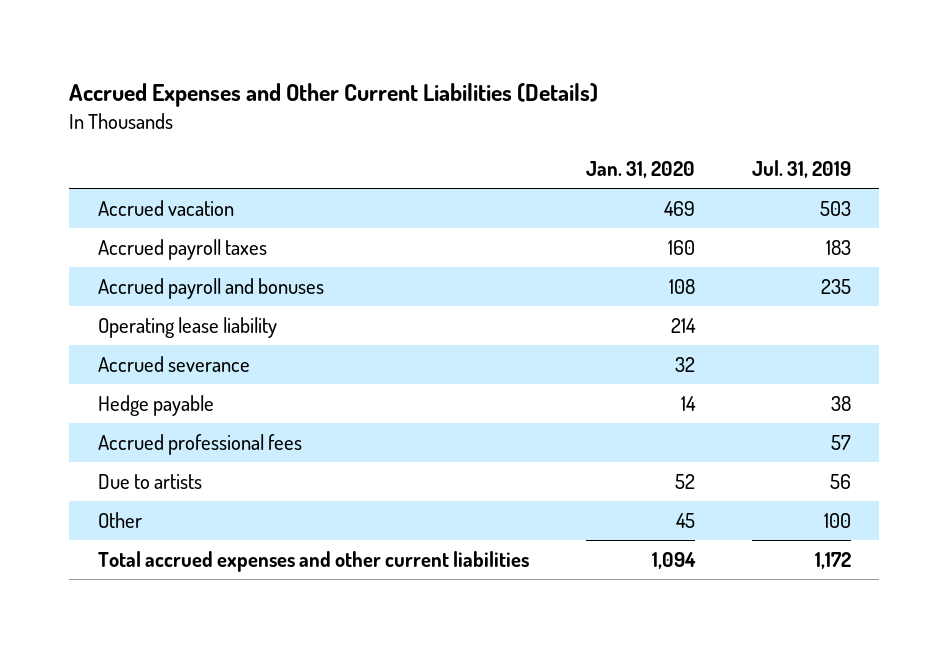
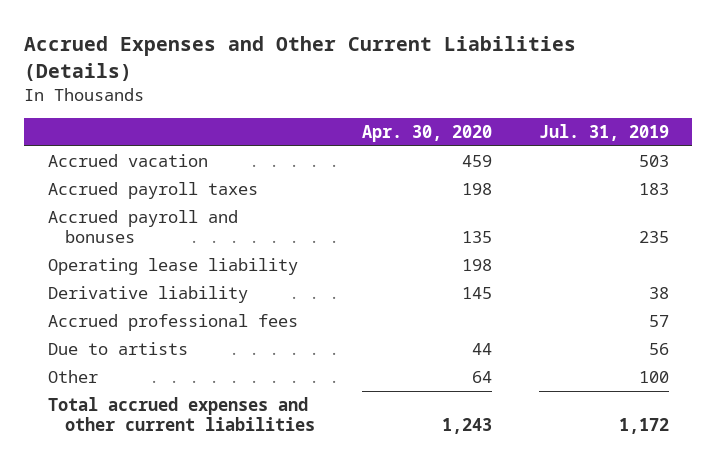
[585,160,695,178] Jan. 31, 2020 -> none
none -> [362,124,493,142] Apr. 30, 2020
[97,356,250,373] Accrued severance -> none
[97,395,214,417] Hedge payable -> none
none -> [47,286,248,304] Derivative liability

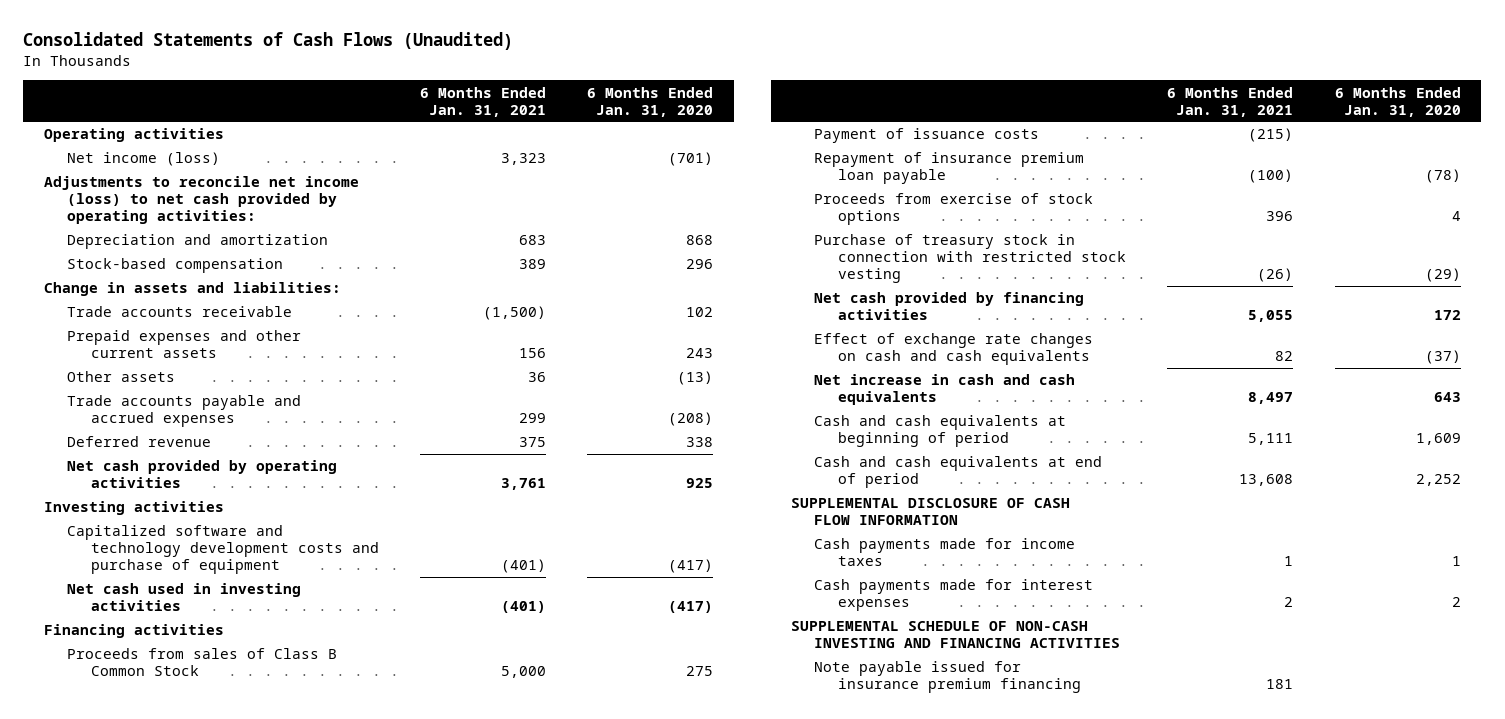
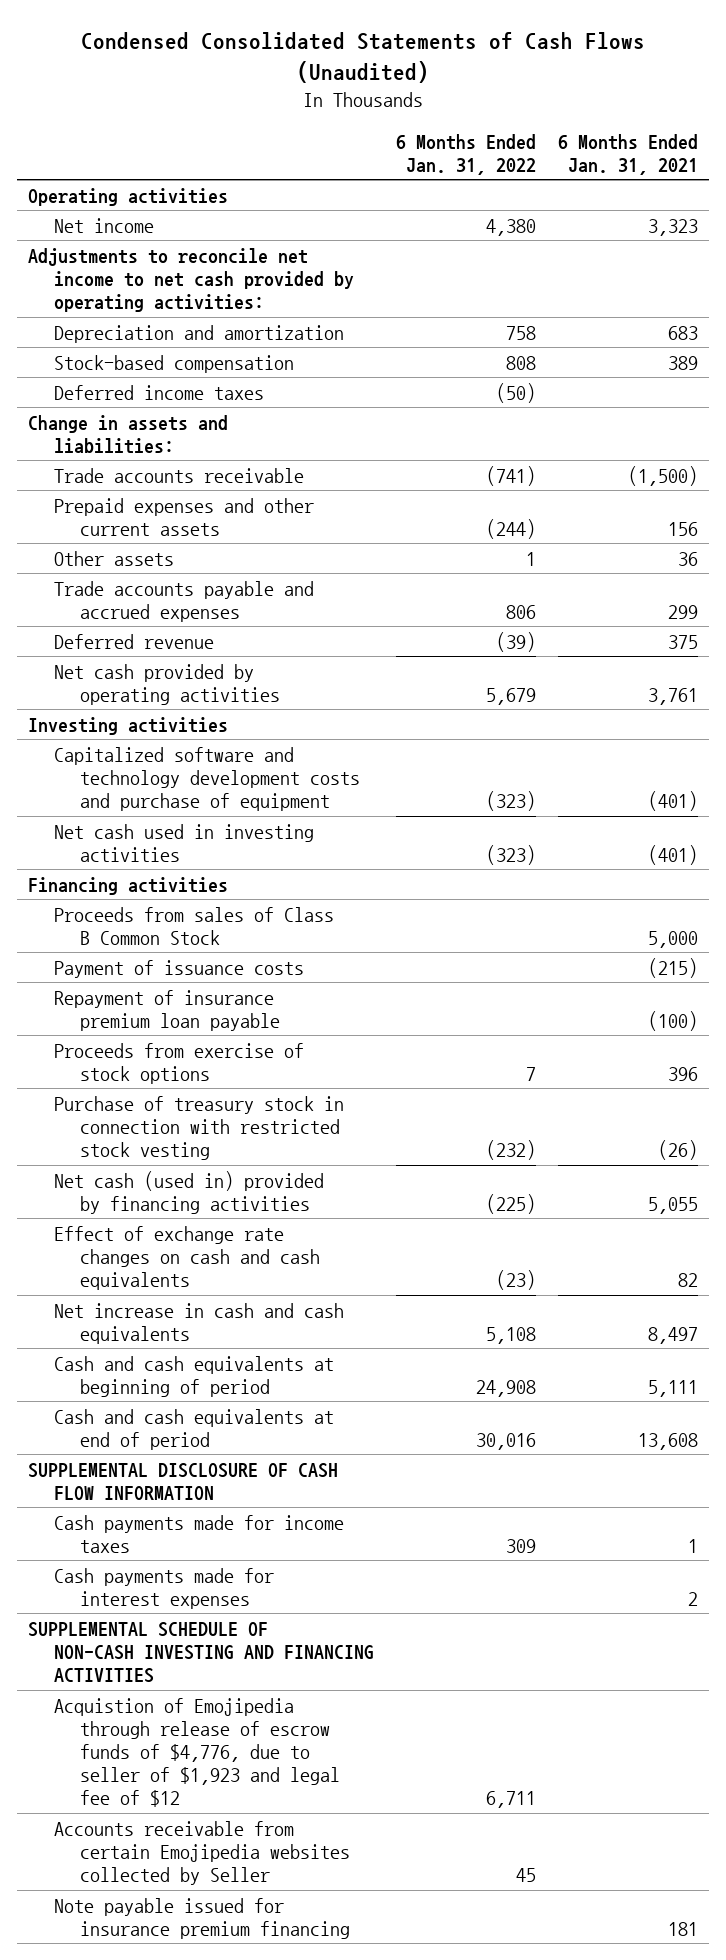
[23,32,514,51] Consolidated Statements of Cash Flows (Unaudited) -> [81,32,646,84] Condensed Consolidated Statements of Cash Flows (Unaudited)
[587,86,714,117] 6 Months Ended Jan. 31, 2020 -> none
none -> [396,133,537,175] 6 Months Ended Jan. 31, 2022
[67,152,221,167] Net income (loss) -> [54,217,155,233] Net income
[44,176,360,225] Adjustments to reconcile net income (loss) to net cash provided by operating activities: -> [28,247,355,312] Adjustments to reconcile net income to net cash provided by operating activities:
none -> [54,384,265,400] Deferred income taxes
[814,292,1085,321] Net cash provided by financing activities -> [54,1170,325,1214] Net cash (used in) provided by financing activities
none -> [54,1697,341,1808] Acquistion of Emojipedia through release of escrow funds of $4,776, due to seller of $1,923 and legal fee of $12
none -> [54,1820,351,1885] Accounts receivable from certain Emojipedia websites collected by Seller

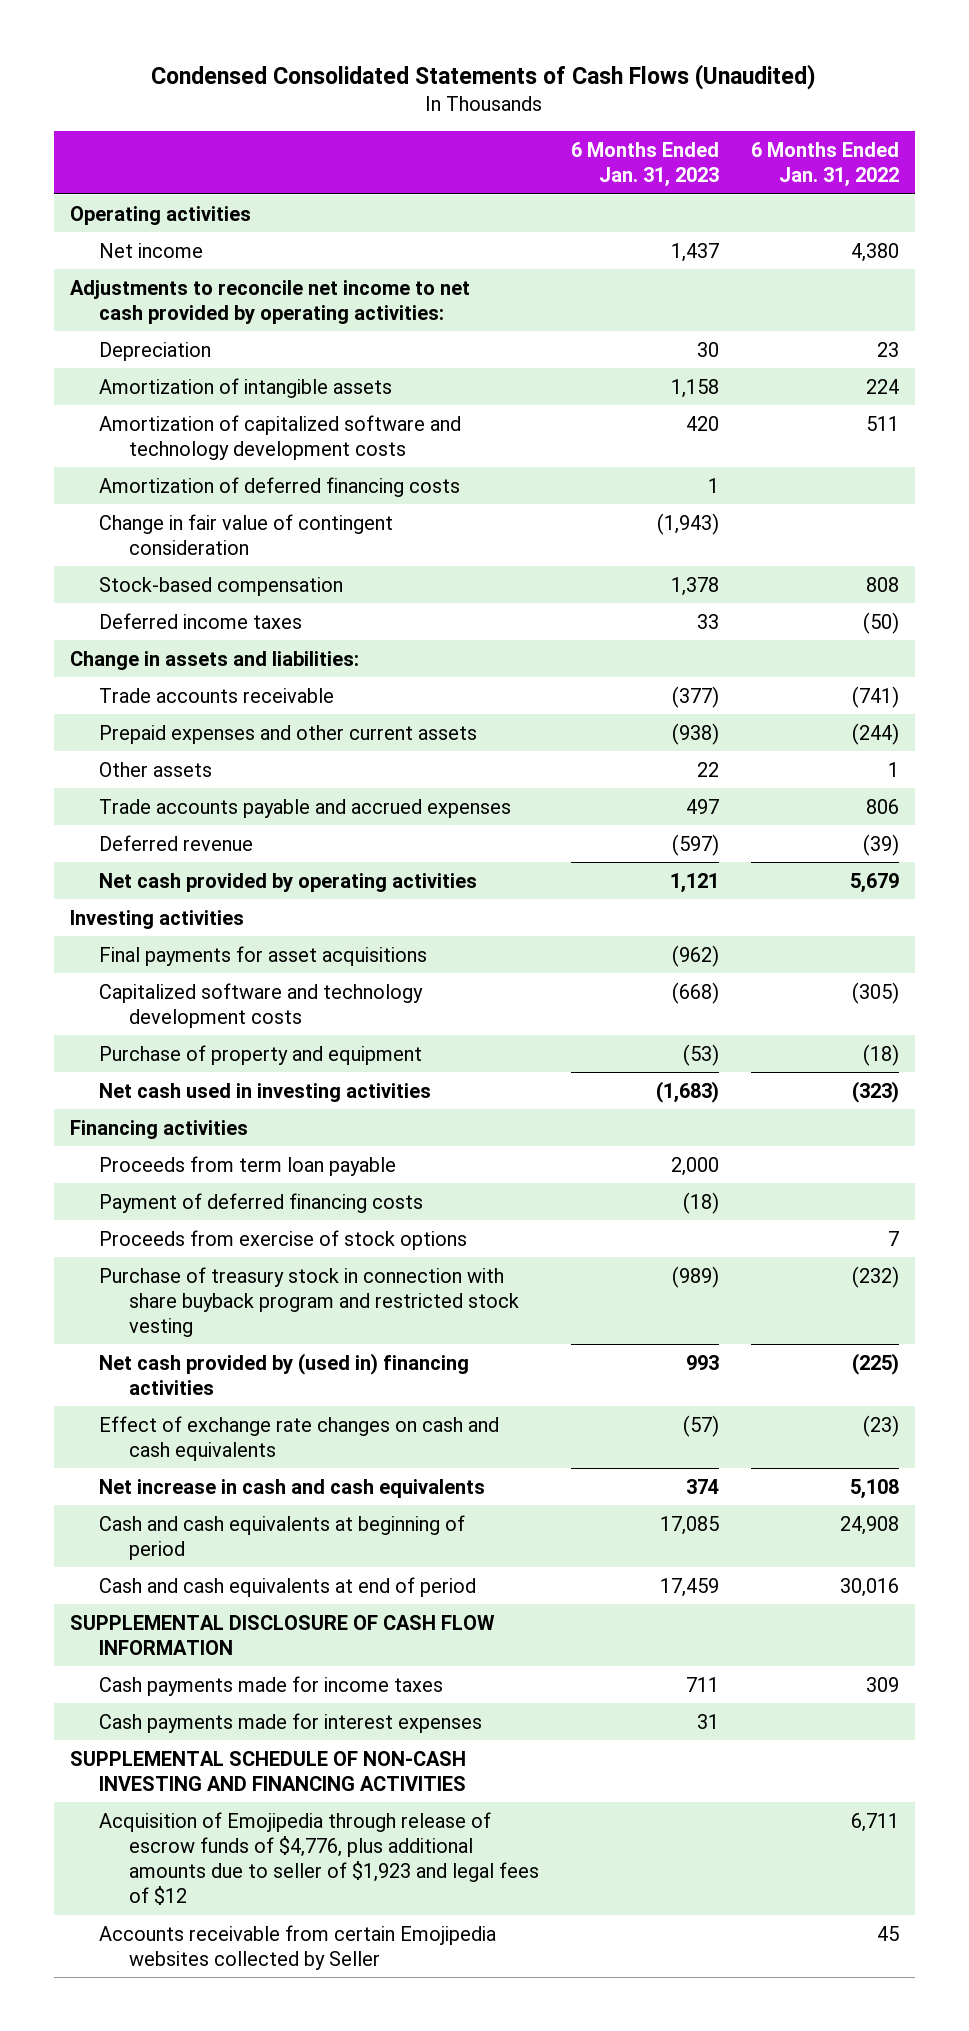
[558,133,699,175] 6 Months Ended Jan. 31, 2021 -> none
none -> [571,141,720,188] 6 Months Ended Jan. 31, 2023
none -> [99,341,212,361] Depreciation
none -> [99,377,393,398] Amortization of intangible assets
[54,324,345,343] Depreciation and amortization -> [99,414,462,460] Amortization of capitalized software and technology development costs
[506,325,537,340] 758 -> [866,415,900,431] 511
none -> [99,476,461,497] Amortization of deferred financing costs
none -> [99,513,394,555] Change in fair value of contingent consideration
none -> [99,945,428,966] Final payments for asset acquisitions
[54,746,361,811] Capitalized software and technology development costs and purchase of equipment -> [99,982,424,1028] Capitalized software and technology development costs
[486,790,537,811] (323) -> [852,981,900,1004] (305)
none -> [99,1044,423,1065] Purchase of property and equipment
[54,906,335,945] Proceeds from sales of Class B Common Stock -> none
[54,989,281,1031] Repayment of insurance premium loan payable -> none
none -> [99,1155,397,1176] Proceeds from term loan payable
[54,959,305,978] Payment of issuance costs -> [99,1192,424,1213] Payment of deferred financing costs
[54,1095,345,1160] Purchase of treasury stock in connection with restricted stock vesting -> [99,1266,519,1337] Purchase of treasury stock in connection with share buyback program and restricted stock vesting
[54,1170,325,1214] Net cash (used in) provided by financing activities -> [99,1352,470,1395] Net cash provided by (used in) financing activities
[54,1697,341,1808] Acquistion of Emojipedia through release of escrow funds of $4,776, due to seller of $1,923 and legal fee of $12 -> [99,1811,539,1906] Acquisition of Emojipedia through release of escrow funds of $4,776, plus additional amounts due to seller of $1,923 and legal fees of $12
[54,1897,351,1939] Note payable issued for insurance premium financing -> none

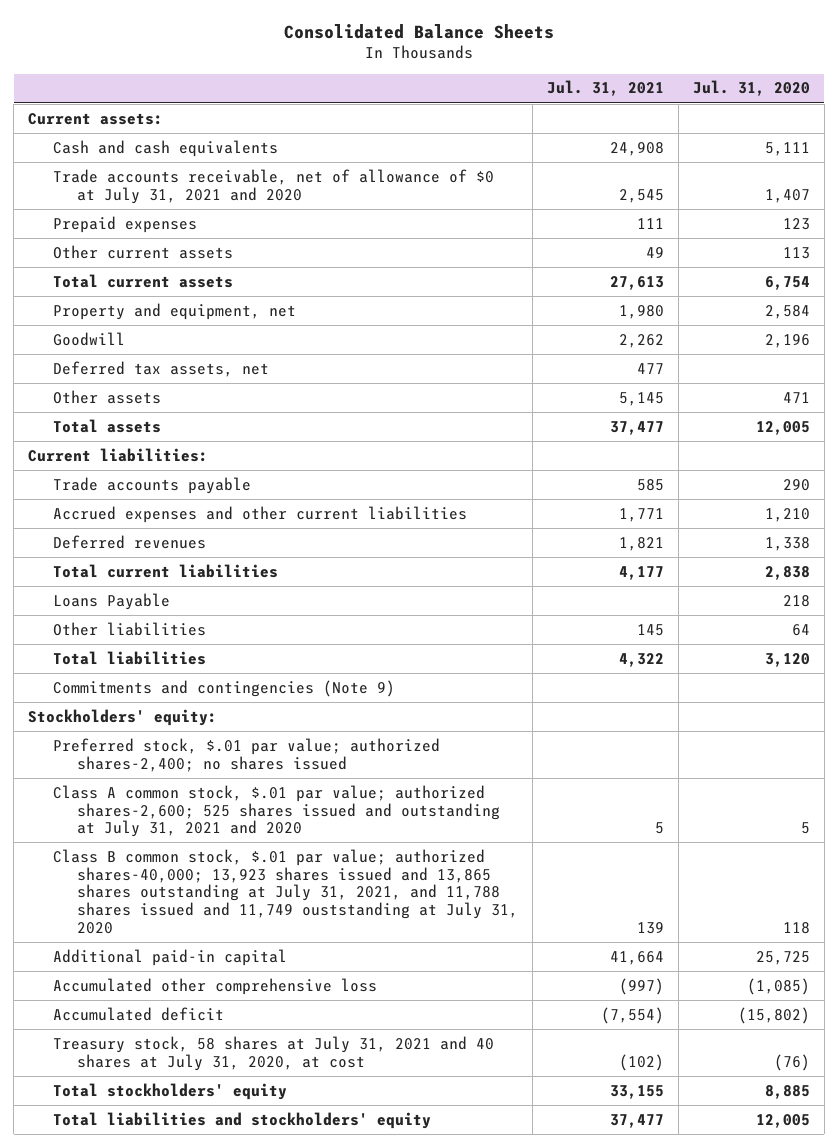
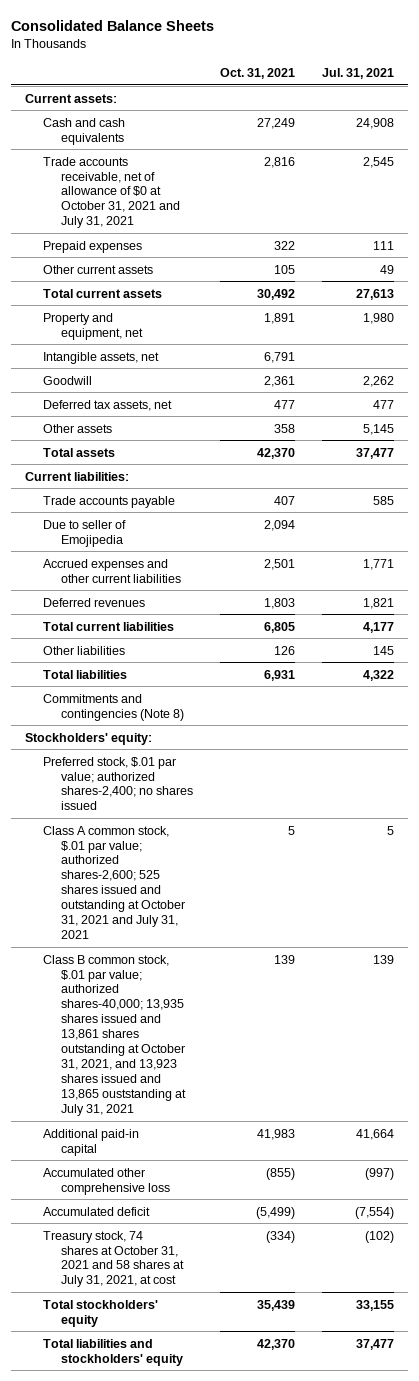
[692,80,810,97] Jul. 31, 2020 -> none
none -> [220,68,296,80] Oct. 31, 2021
[52,168,494,204] Trade accounts receivable, net of allowance of $0 at July 31, 2021 and 2020 -> [42,156,180,229] Trade accounts receivable, net of allowance of $0 at October 31, 2021 and July 31, 2021
none -> [42,351,159,364] Intangible assets, net
none -> [42,519,126,547] Due to seller of Emojipedia
[52,592,170,610] Loans Payable -> none
[52,679,395,697] Commitments and contingencies (Note 9) -> [42,693,184,721] Commitments and contingencies (Note 8)
[52,784,501,838] Class A common stock, $.01 par value; authorized shares-2,600; 525 shares issued and outstanding at July 31, 2021 and 2020 -> [42,825,185,940] Class A common stock, $.01 par value; authorized shares-2,600; 525 shares issued and outstanding at October 31, 2021 and July 31, 2021
[52,848,519,934] Class B common stock, $.01 par value; authorized shares-40,000; 13,923 shares issued and 13,865 shares outstanding at July 31, 2021, and 11,788 shares issued and 11,749 ouststanding at July 31, 2020 -> [42,954,186,1117] Class B common stock, $.01 par value; authorized shares-40,000; 13,935 shares issued and 13,861 shares outstanding at October 31, 2021, and 13,923 shares issued and 13,865 ouststanding at July 31, 2021
[52,1035,494,1071] Treasury stock, 58 shares at July 31, 2021 and 40 shares at July 31, 2020, at cost -> [42,1230,184,1288] Treasury stock, 74 shares at October 31, 2021 and 58 shares at July 31, 2021, at cost

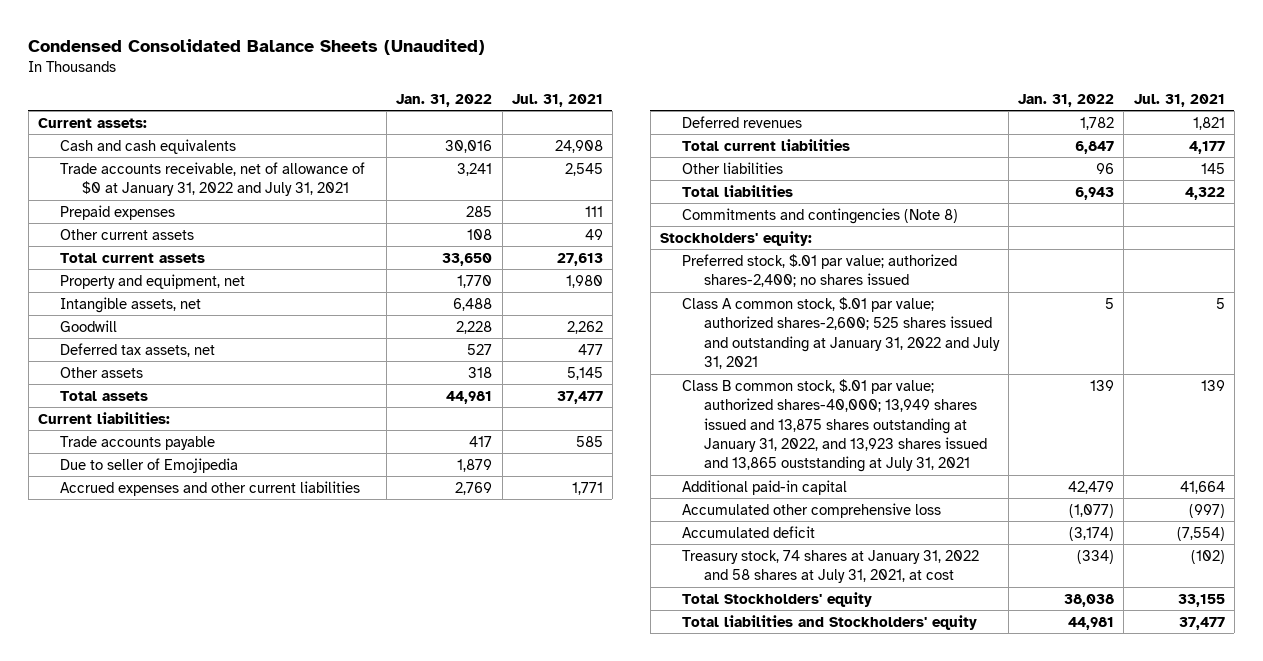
[10,19,214,31] Consolidated Balance Sheets -> [28,38,486,55] Condensed Consolidated Balance Sheets (Unaudited)
[220,68,296,80] Oct. 31, 2021 -> none
none -> [396,93,493,107] Jan. 31, 2022
[42,156,180,229] Trade accounts receivable, net of allowance of $0 at October 31, 2021 and July 31, 2021 -> [59,161,365,197] Trade accounts receivable, net of allowance of $0 at January 31, 2022 and July 31, 2021
[42,825,185,940] Class A common stock, $.01 par value; authorized shares-2,600; 525 shares issued and outstanding at October 31, 2021 and July 31, 2021 -> [681,296,1000,370] Class A common stock, $.01 par value; authorized shares-2,600; 525 shares issued and outstanding at January 31, 2022 and July 31, 2021
[42,954,186,1117] Class B common stock, $.01 par value; authorized shares-40,000; 13,935 shares issued and 13,861 shares outstanding at October 31, 2021, and 13,923 shares issued and 13,865 ouststanding at July 31, 2021 -> [681,378,987,473] Class B common stock, $.01 par value; authorized shares-40,000; 13,949 shares issued and 13,875 shares outstanding at January 31, 2022, and 13,923 shares issued and 13,865 ouststanding at July 31, 2021
[42,1230,184,1288] Treasury stock, 74 shares at October 31, 2021 and 58 shares at July 31, 2021, at cost -> [681,549,979,584] Treasury stock, 74 shares at January 31, 2022 and 58 shares at July 31, 2021, at cost
[42,1299,158,1327] Total stockholders' equity -> [681,591,872,607] Total Stockholders' equity
[42,1338,183,1366] Total liabilities and stockholders' equity -> [681,614,977,630] Total liabilities and Stockholders' equity

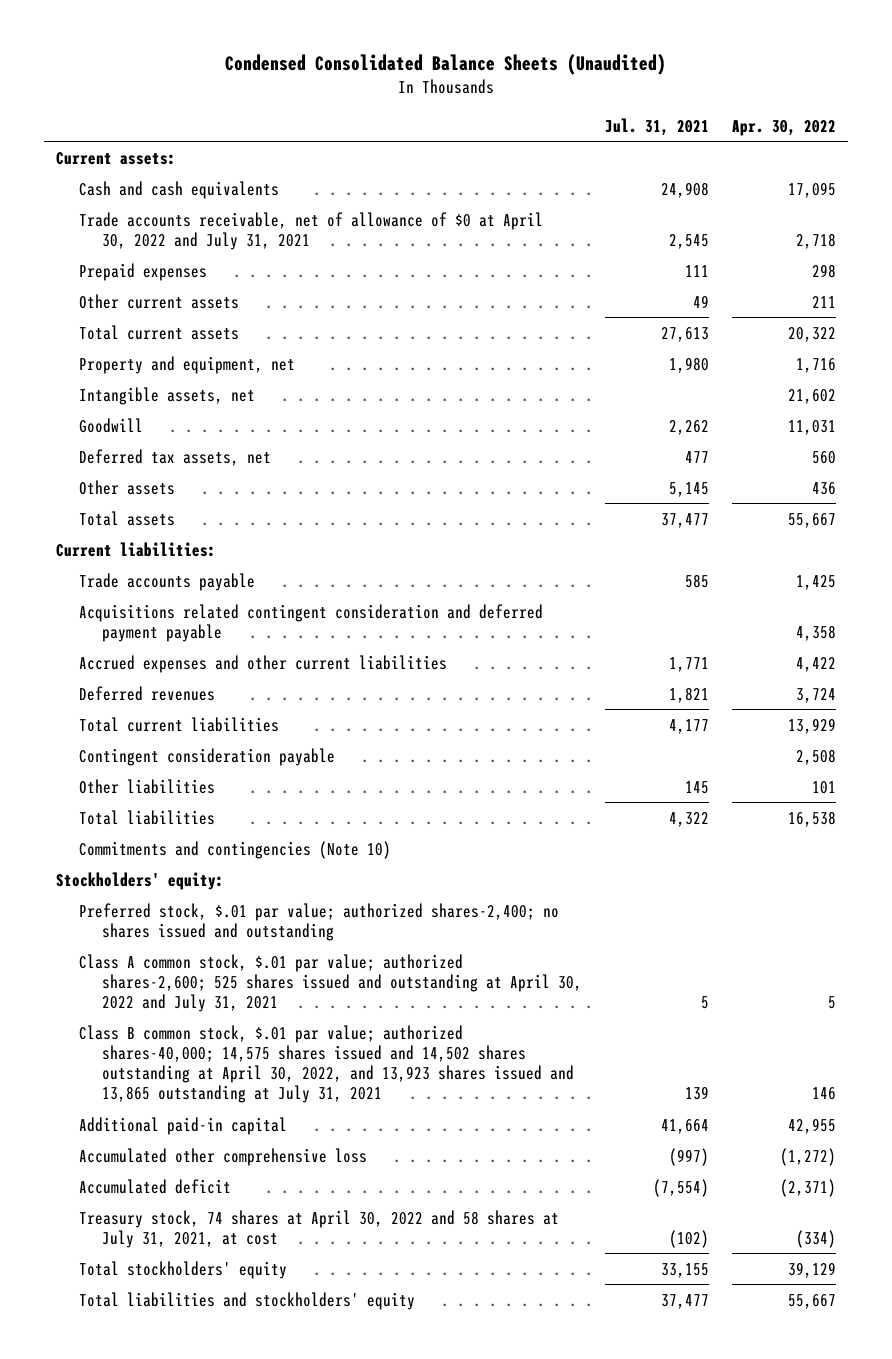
[396,93,493,107] Jan. 31, 2022 -> none
none -> [732,119,837,136] Apr. 30, 2022
[59,161,365,197] Trade accounts receivable, net of allowance of $0 at January 31, 2022 and July 31, 2021 -> [78,211,543,250] Trade accounts receivable, net of allowance of $0 at April 30, 2022 and July 31, 2021
[59,457,238,473] Due to seller of Emojipedia -> [78,603,543,642] Acquisitions related contingent consideration and deferred payment payable
none -> [78,747,335,766] Contingent consideration payable
[681,207,958,224] Commitments and contingencies (Note 8) -> [78,840,391,859] Commitments and contingencies (Note 10)
[681,253,957,288] Preferred stock, $.01 par value; authorized shares-2,400; no shares issued -> [78,902,559,941] Preferred stock, $.01 par value; authorized shares-2,400; no shares issued and outstanding
[681,296,1000,370] Class A common stock, $.01 par value; authorized shares-2,600; 525 shares issued and outstanding at January 31, 2022 and July 31, 2021 -> [78,953,582,1012] Class A common stock, $.01 par value; authorized shares-2,600; 525 shares issued and outstanding at April 30, 2022 and July 31, 2021
[681,378,987,473] Class B common stock, $.01 par value; authorized shares-40,000; 13,949 shares issued and 13,875 shares outstanding at January 31, 2022, and 13,923 shares issued and 13,865 ouststanding at July 31, 2021 -> [78,1024,574,1103] Class B common stock, $.01 par value; authorized shares-40,000; 14,575 shares issued and 14,502 shares outstanding at April 30, 2022, and 13,923 shares issued and 13,865 outstanding at July 31, 2021
[681,549,979,584] Treasury stock, 74 shares at January 31, 2022 and 58 shares at July 31, 2021, at cost -> [78,1209,559,1248] Treasury stock, 74 shares at April 30, 2022 and 58 shares at July 31, 2021, at cost
[681,591,872,607] Total Stockholders' equity -> [78,1260,287,1279] Total stockholders' equity
[681,614,977,630] Total liabilities and Stockholders' equity -> [78,1291,415,1310] Total liabilities and stockholders' equity

